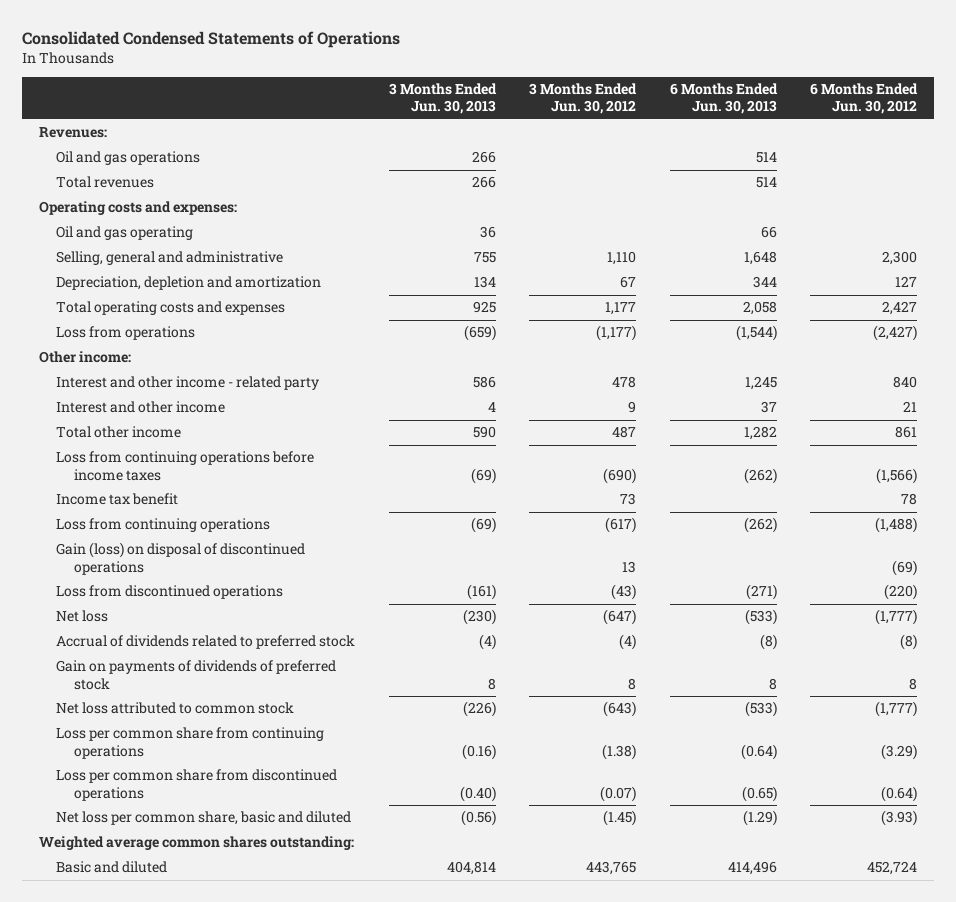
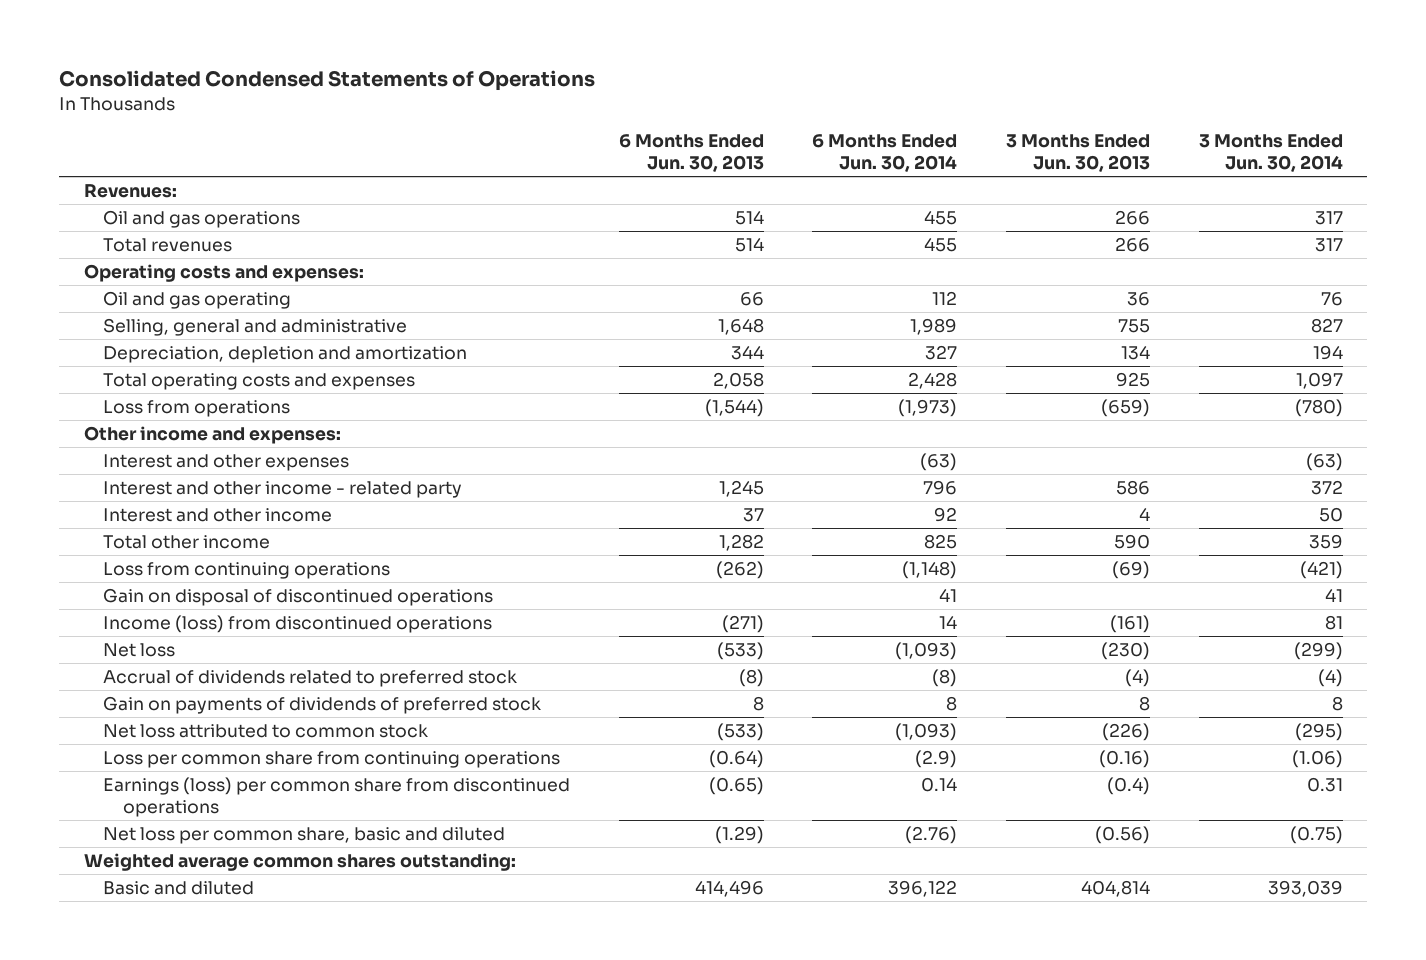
[529,83,638,115] 3 Months Ended Jun. 30, 2012 -> none
[810,83,919,115] 6 Months Ended Jun. 30, 2012 -> none
none -> [812,134,958,172] 6 Months Ended Jun. 30, 2014
none -> [1198,134,1343,172] 3 Months Ended Jun. 30, 2014
[38,351,131,364] Other income: -> [83,425,341,444] Other income and expenses:
none -> [103,453,350,471] Interest and other expenses
[56,451,315,481] Loss from continuing operations before income taxes -> none
[56,493,179,506] Income tax benefit -> none
[56,542,306,575] Gain (loss) on disposal of discontinued operations -> [103,587,494,606] Gain on disposal of discontinued operations
[56,585,284,600] Loss from discontinued operations -> [103,614,493,633] Income (loss) from discontinued operations
[56,769,338,801] Loss per common share from discontinued operations -> [103,776,571,817] Earnings (loss) per common share from discontinued operations
[459,785,496,802] (0.40) -> [1106,776,1150,795] (0.4)

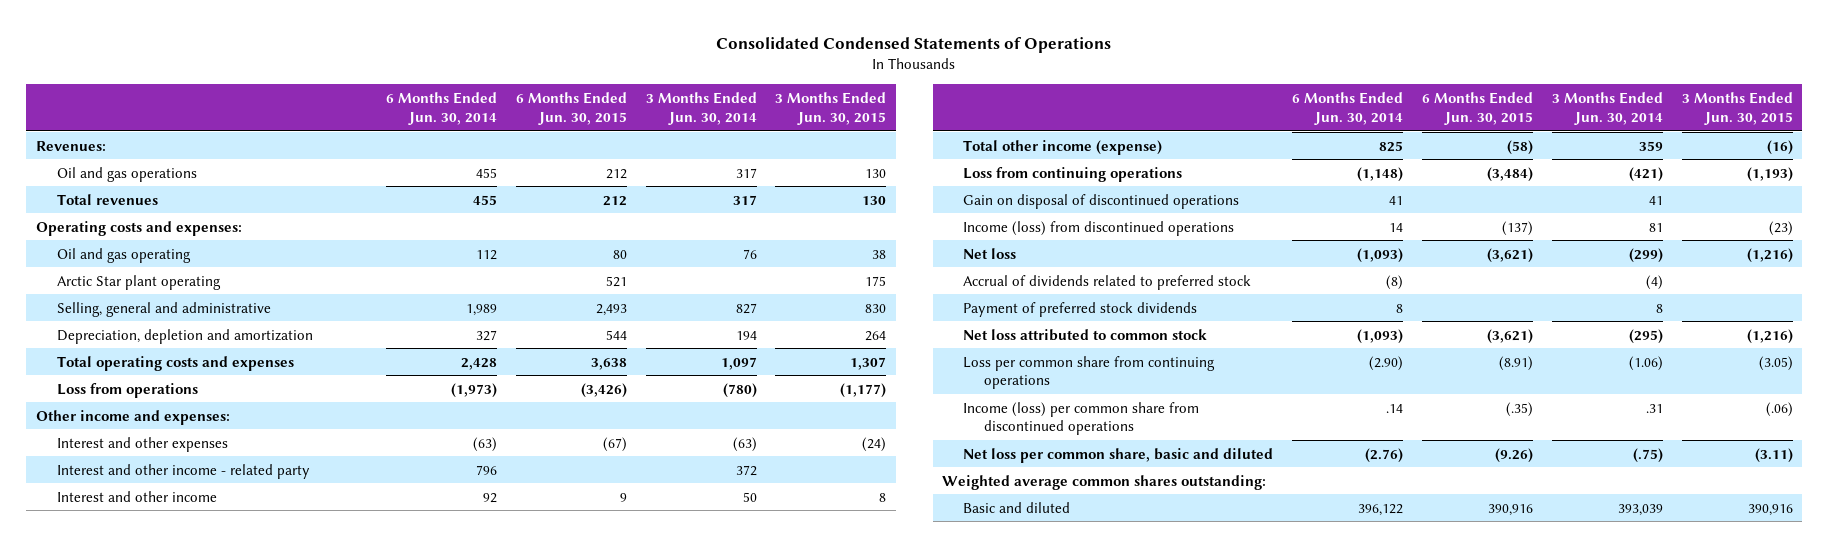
[618,134,764,172] 6 Months Ended Jun. 30, 2013 -> none
[1005,134,1150,172] 3 Months Ended Jun. 30, 2013 -> none
none -> [515,91,627,125] 6 Months Ended Jun. 30, 2015
none -> [775,91,887,125] 3 Months Ended Jun. 30, 2015
none -> [56,274,221,290] Arctic Star plant operating
[103,534,271,549] Total other income -> [963,139,1163,155] Total other income (expense)
[103,695,542,714] Gain on payments of dividends of preferred stock -> [963,301,1198,317] Payment of preferred stock dividends
[915,749,958,768] (2.9) -> [1369,355,1404,371] (2.90)
[103,776,571,817] Earnings (loss) per common share from discontinued operations -> [963,401,1200,436] Income (loss) per common share from discontinued operations
[921,776,958,792] 0.14 -> [1386,403,1404,413] .14
[1306,776,1343,792] 0.31 -> [1646,403,1664,413] .31
[1289,825,1343,844] (0.75) -> [1633,447,1664,463] (.75)

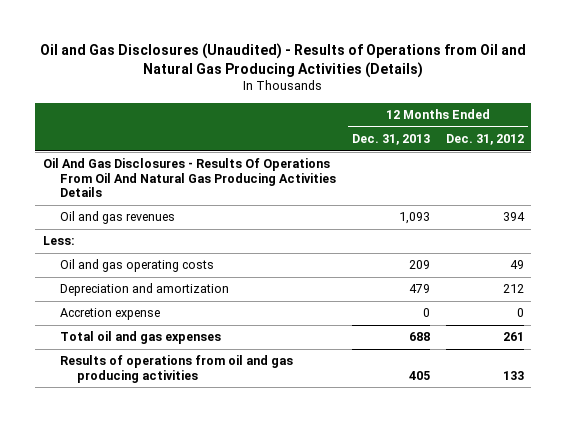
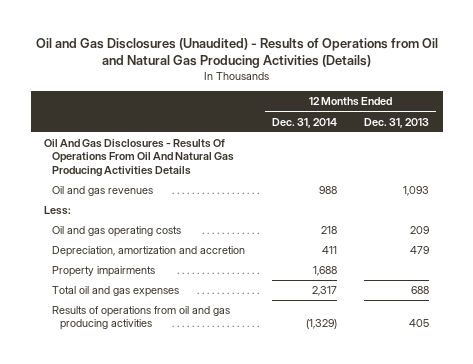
[445,134,524,146] Dec. 31, 2012 -> none
none -> [272,117,338,128] Dec. 31, 2014
[60,308,161,321] Accretion expense -> none
[60,283,230,297] Depreciation and amortization -> [52,246,246,258] Depreciation, amortization and accretion
none -> [52,266,156,278] Property impairments

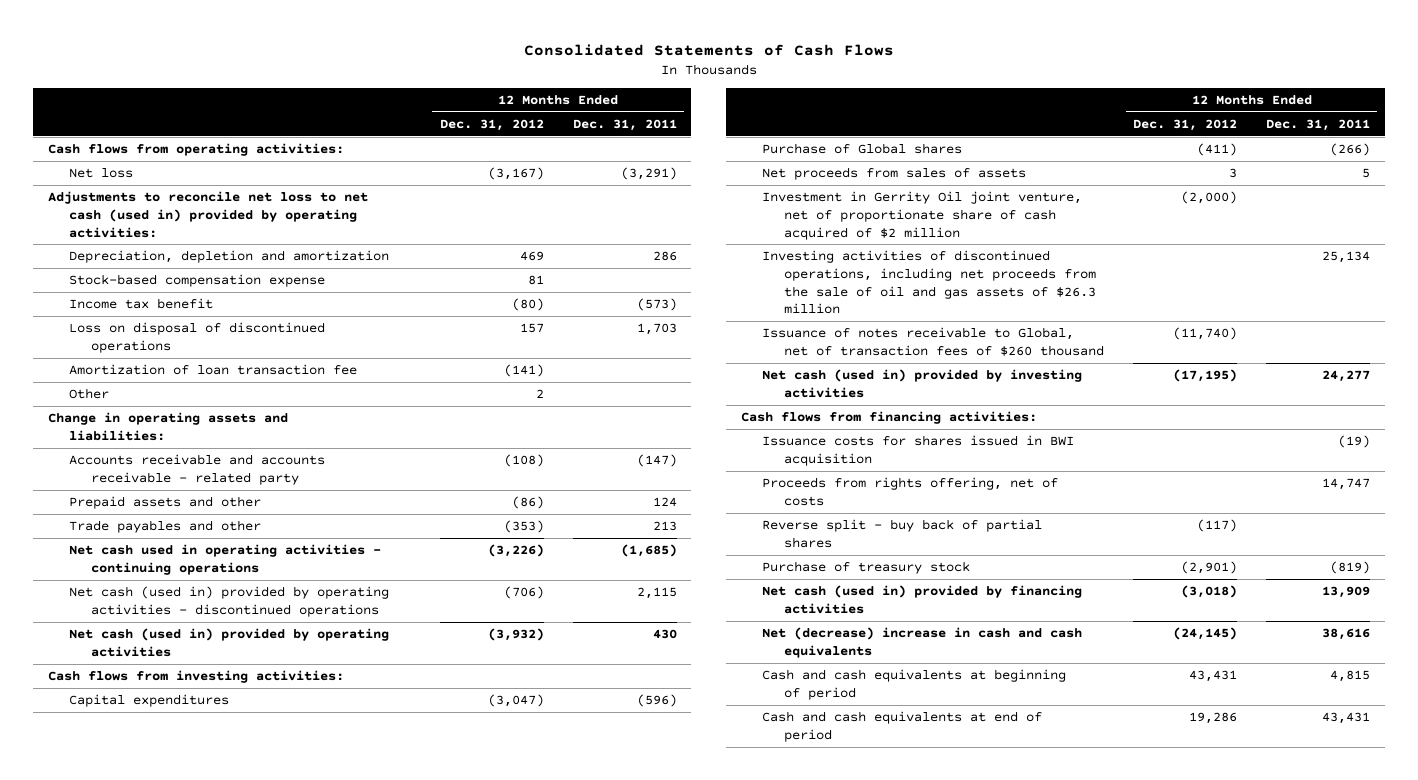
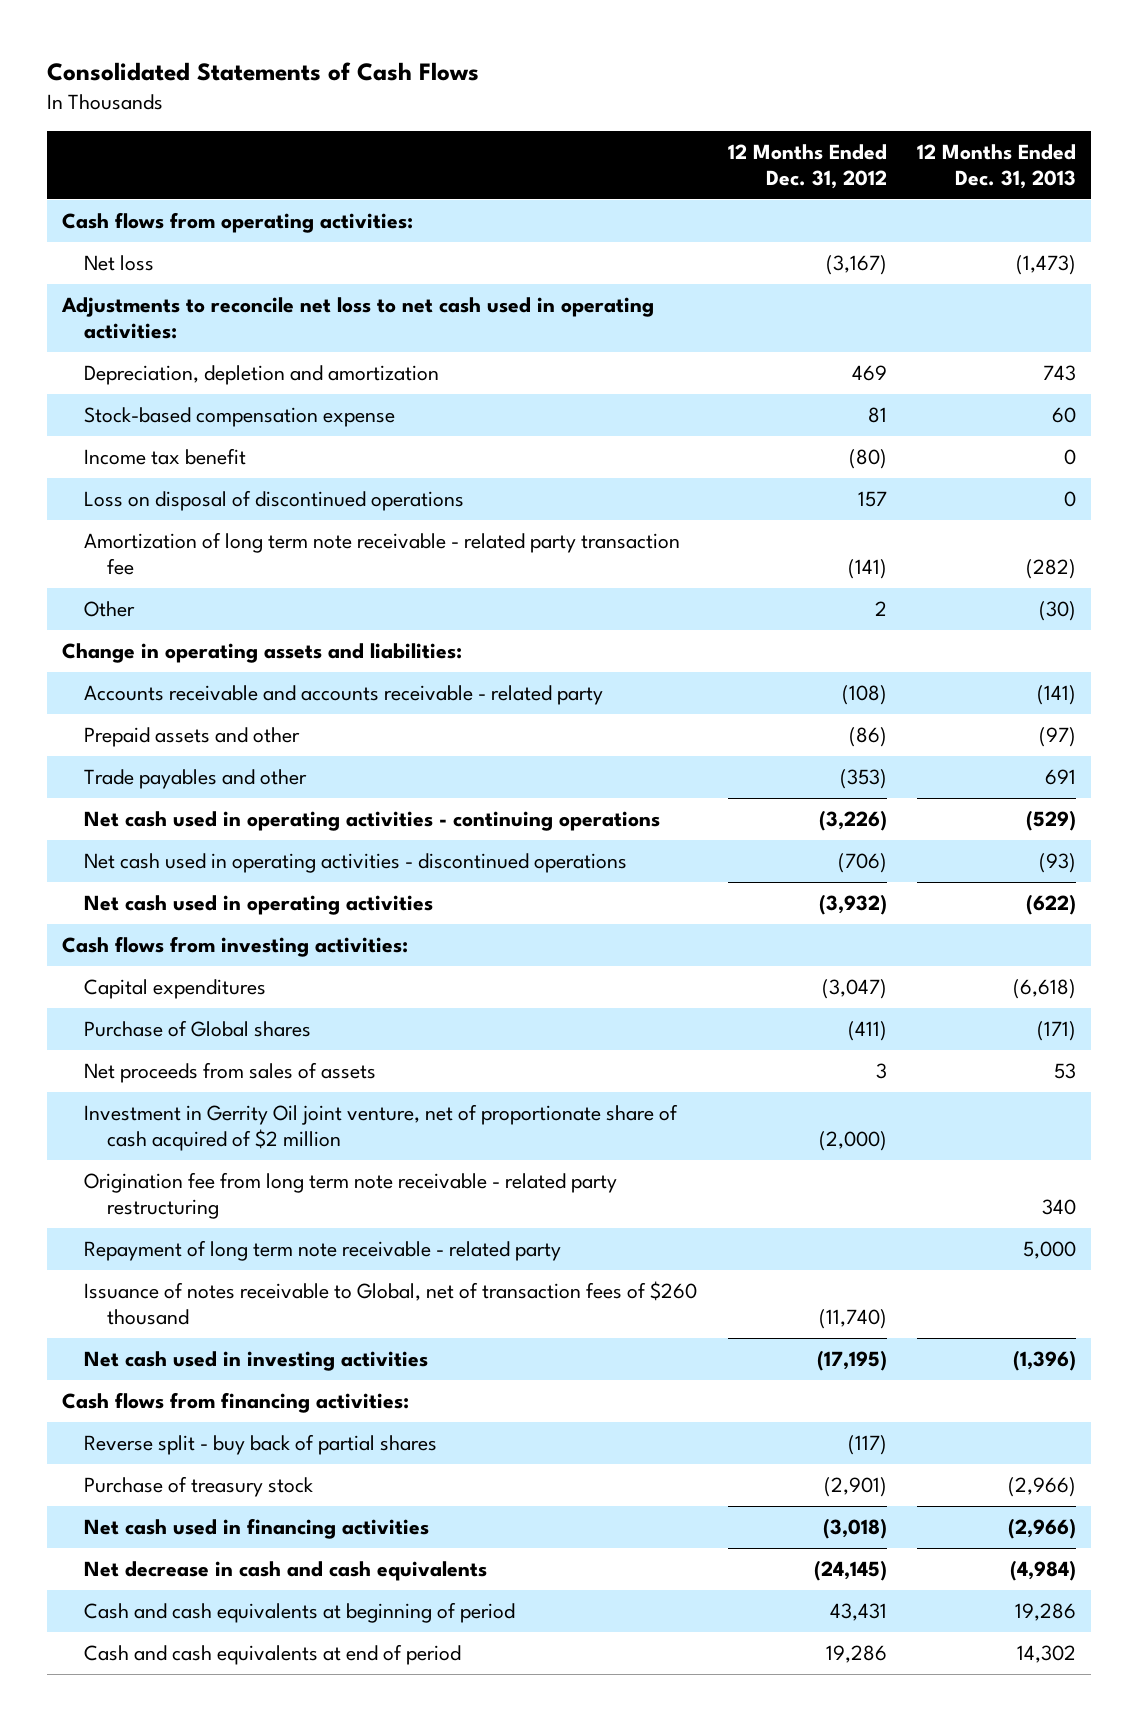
[572,118,677,131] Dec. 31, 2011 -> none
none -> [917,144,1077,189] 12 Months Ended Dec. 31, 2013
[47,191,368,238] Adjustments to reconcile net loss to net cash (used in) provided by operating activities: -> [60,297,654,339] Adjustments to reconcile net loss to net cash used in operating activities:
[69,364,358,376] Amortization of loan transaction fee -> [84,532,681,575] Amortization of long term note receivable - related party transaction fee
[69,586,390,617] Net cash (used in) provided by operating activities - discontinued operations -> [84,853,628,874] Net cash used in operating activities - discontinued operations
[69,628,390,657] Net cash (used in) provided by operating activities -> [84,895,434,916] Net cash used in operating activities
[762,250,1097,315] Investing activities of discontinued operations, including net proceeds from the sale of oil and gas assets of $26.3 million -> none
none -> [84,1172,618,1219] Origination fee from long term note receivable - related party restructuring
none -> [84,1240,562,1262] Repayment of long term note receivable - related party
[762,369,1083,398] Net cash (used in) provided by investing activities -> [84,1351,429,1372] Net cash used in investing activities
[762,435,1075,466] Issuance costs for shares issued in BWI acquisition -> none
[762,477,1059,506] Proceeds from rights offering, net of costs -> none
[762,585,1083,614] Net cash (used in) provided by financing activities -> [84,1518,430,1540] Net cash used in financing activities
[762,627,1083,658] Net (decrease) increase in cash and cash equivalents -> [84,1561,488,1582] Net decrease in cash and cash equivalents

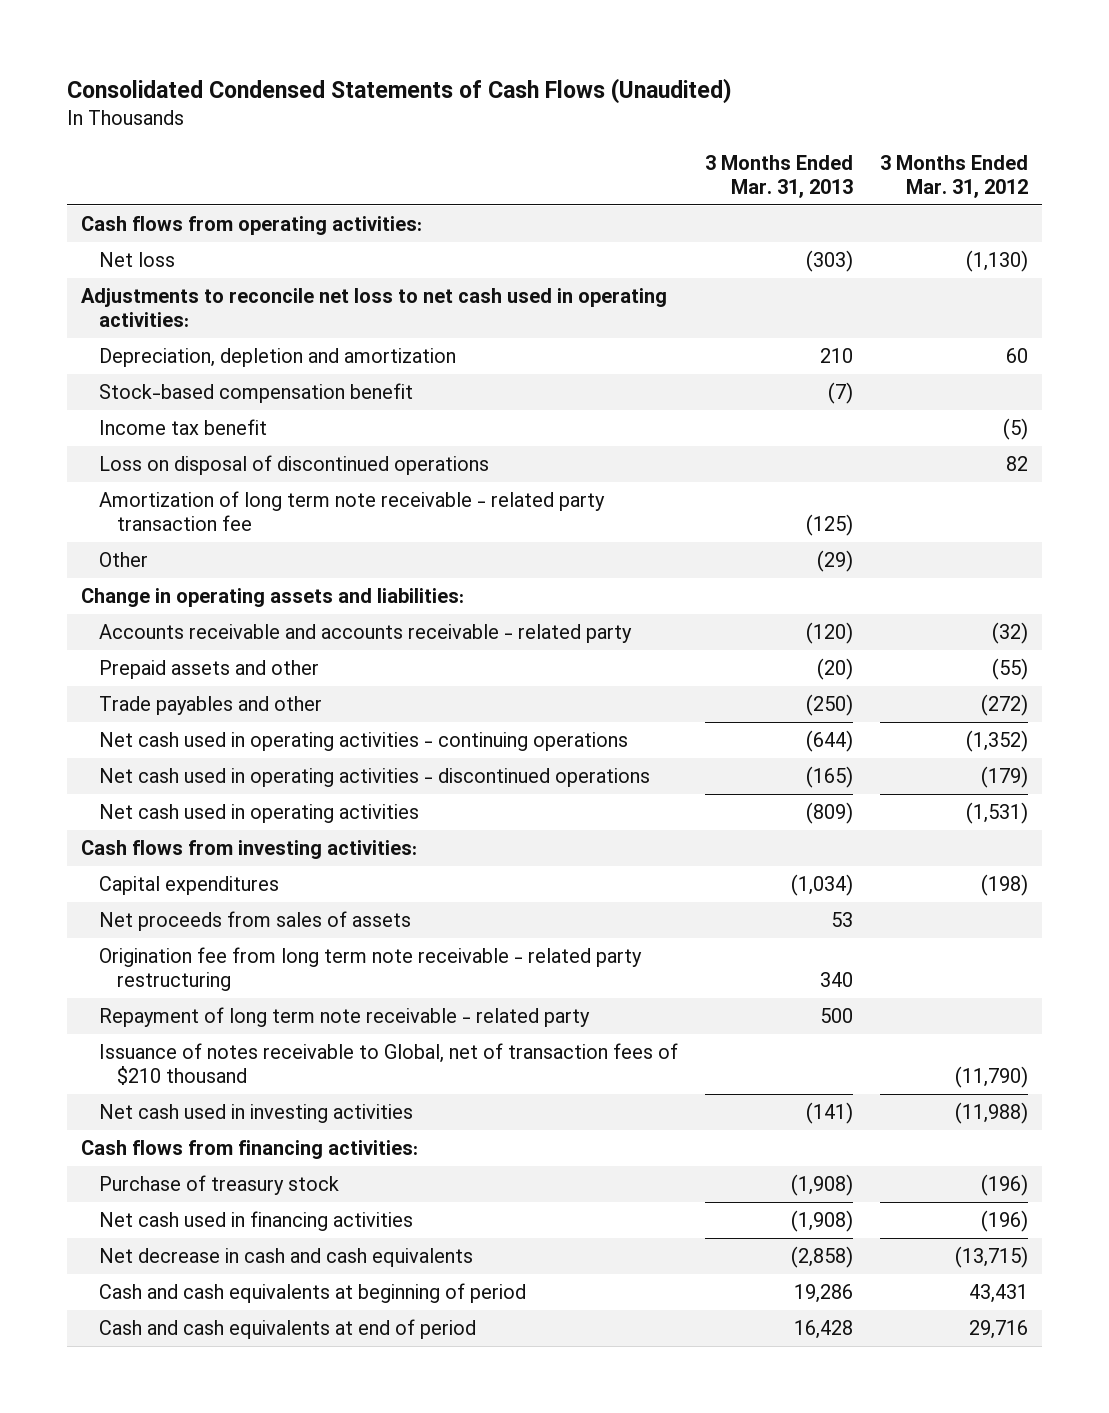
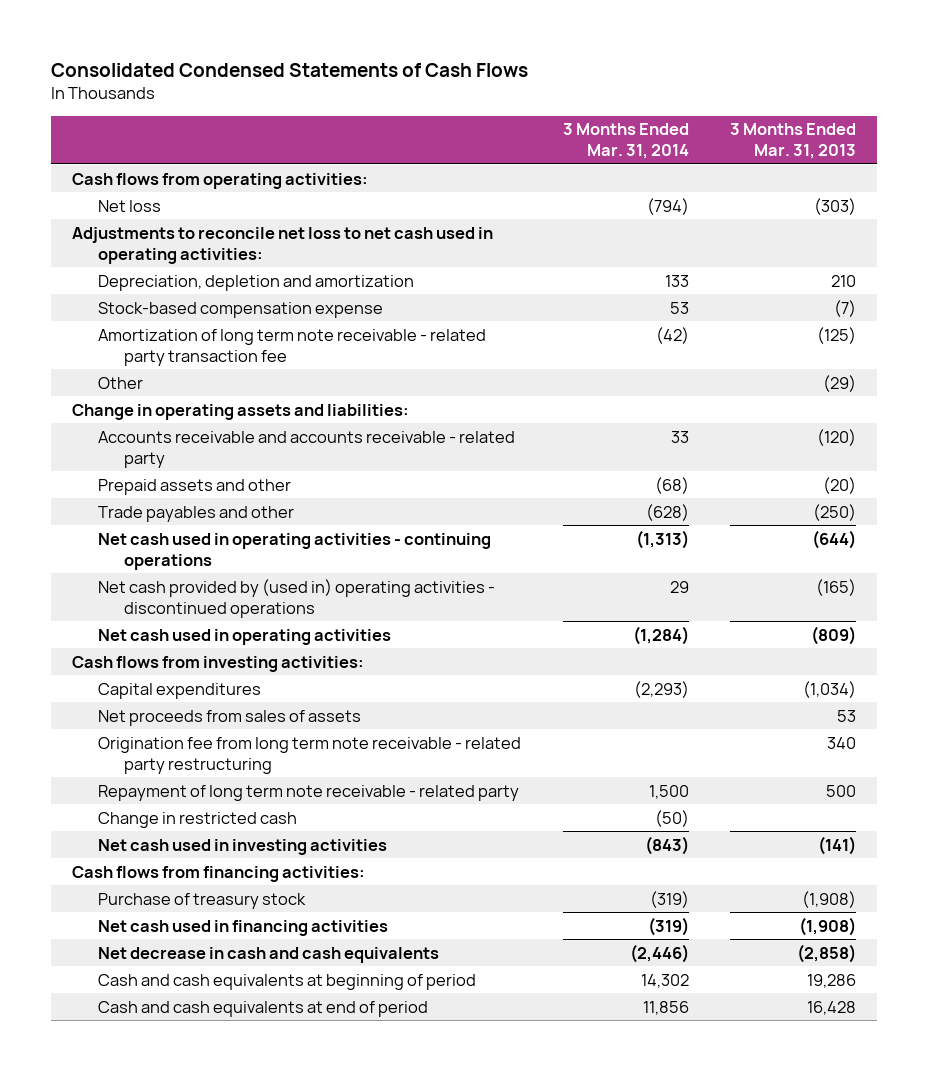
[67,78,733,105] Consolidated Condensed Statements of Cash Flows (Unaudited) -> [50,62,528,77] Consolidated Condensed Statements of Cash Flows
[880,154,1029,198] 3 Months Ended Mar. 31, 2012 -> none
none -> [562,123,689,160] 3 Months Ended Mar. 31, 2014
[98,419,267,436] Income tax benefit -> none
[98,455,489,476] Loss on disposal of discontinued operations -> none
[98,383,413,404] Stock-based compensation benefit -> [97,301,383,318] Stock-based compensation expense
[98,768,650,788] Net cash used in operating activities - discontinued operations -> [97,578,495,618] Net cash provided by (used in) operating activities - discontinued operations
[98,1043,678,1085] Issuance of notes receivable to Global, net of transaction fees of $210 thousand -> none
none -> [97,811,297,828] Change in restricted cash

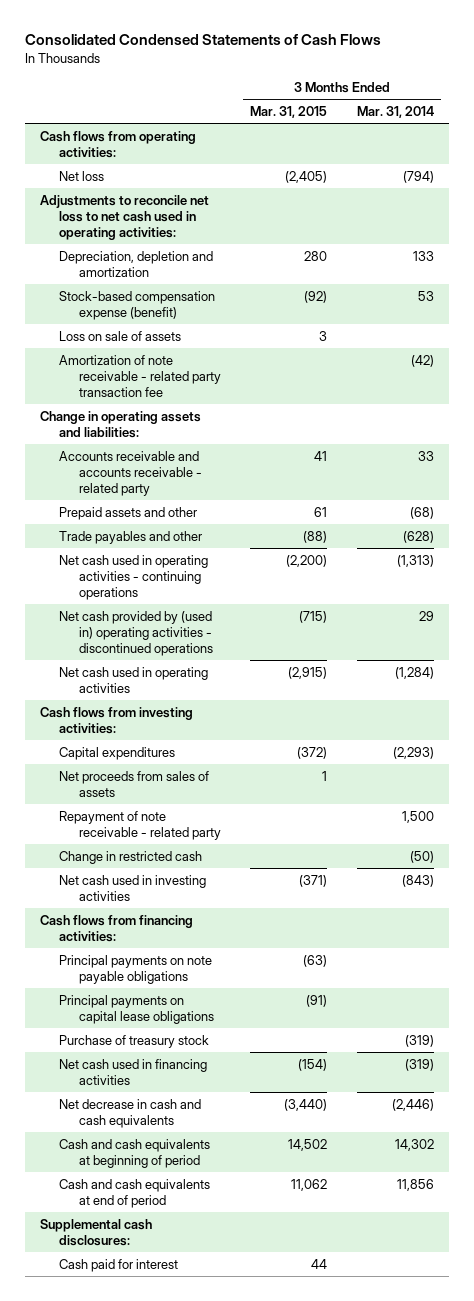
[730,123,857,160] 3 Months Ended Mar. 31, 2013 -> none
none -> [250,106,328,119] Mar. 31, 2015
[97,376,143,389] Other -> none
[97,301,383,318] Stock-based compensation expense -> [59,290,216,320] Stock-based compensation expense (benefit)
none -> [59,330,182,341] Loss on sale of assets
[97,328,486,366] Amortization of long term note receivable - related party transaction fee -> [59,354,221,398] Amortization of note receivable - related party transaction fee
[97,736,521,774] Origination fee from long term note receivable - related party restructuring -> none
[97,784,519,801] Repayment of long term note receivable - related party -> [59,810,221,840] Repayment of note receivable - related party
none -> [59,954,213,984] Principal payments on note payable obligations
none -> [59,994,214,1024] Principal payments on capital lease obligations
none -> [40,1218,153,1246] Supplemental cash disclosures:
none -> [59,1258,179,1272] Cash paid for interest

